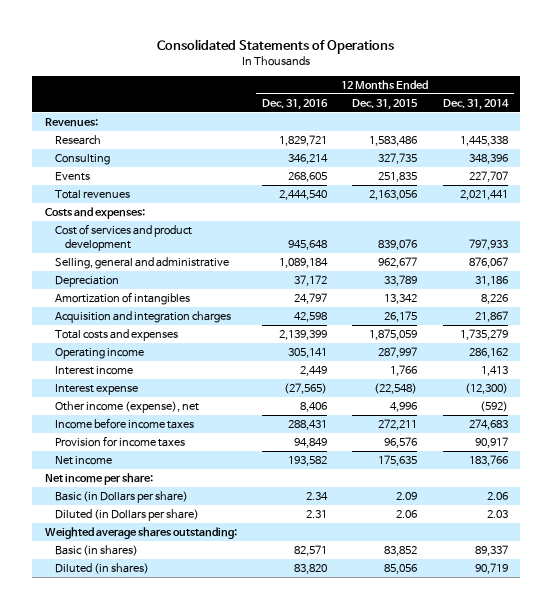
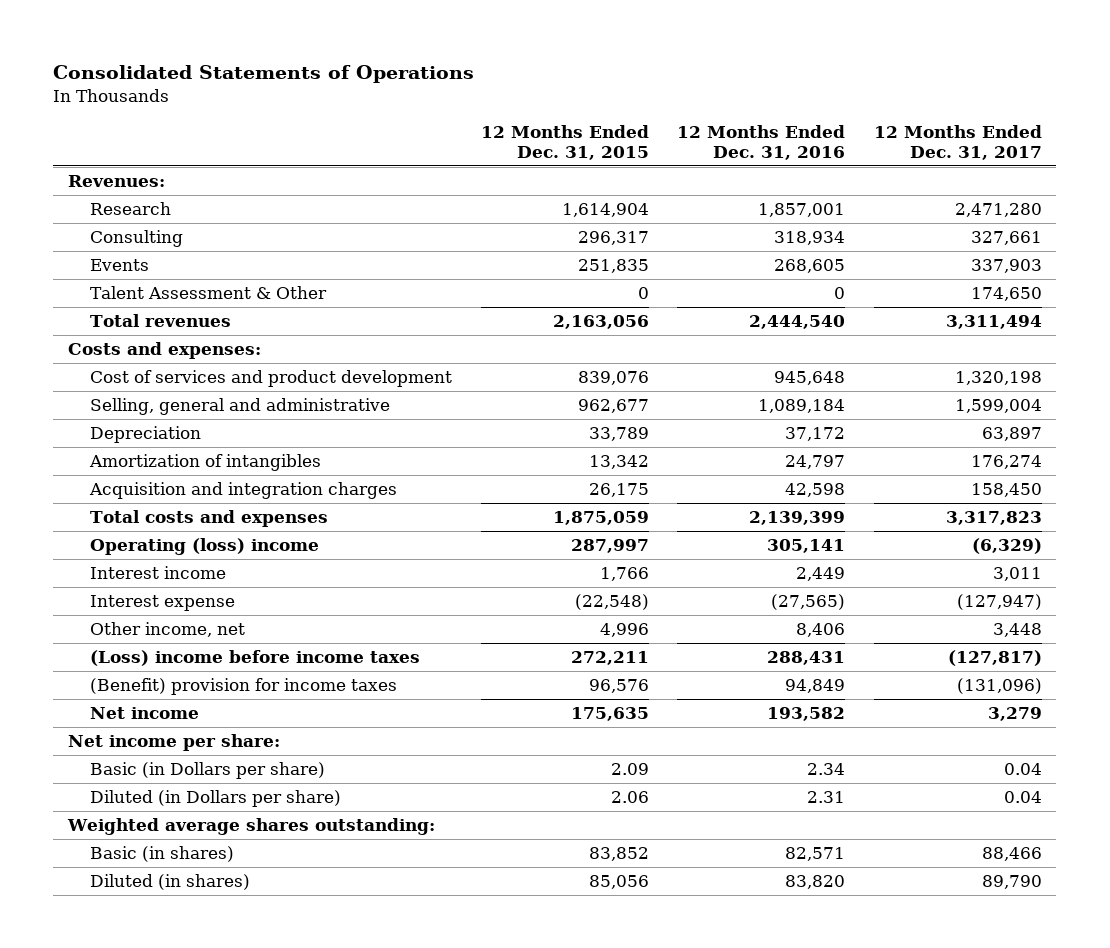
[442,98,509,110] Dec. 31, 2014 -> none
none -> [873,125,1042,160] 12 Months Ended Dec. 31, 2017
[279,134,328,146] 1,829,721 -> [758,203,846,218] 1,857,001
[369,135,418,146] 1,583,486 -> [561,203,649,218] 1,614,904
[288,153,329,164] 346,214 -> [774,231,846,246] 318,934
[378,152,418,164] 327,735 -> [577,231,649,246] 296,317
none -> [90,286,328,300] Talent Assessment & Other
[55,347,145,359] Operating income -> [90,538,320,556] Operating (loss) income
[55,400,200,413] Other income (expense), net -> [90,622,246,638] Other income, net
[55,417,195,429] Income before income taxes -> [90,650,421,667] (Loss) income before income taxes
[55,435,186,447] Provision for income taxes -> [90,678,398,696] (Benefit) provision for income taxes

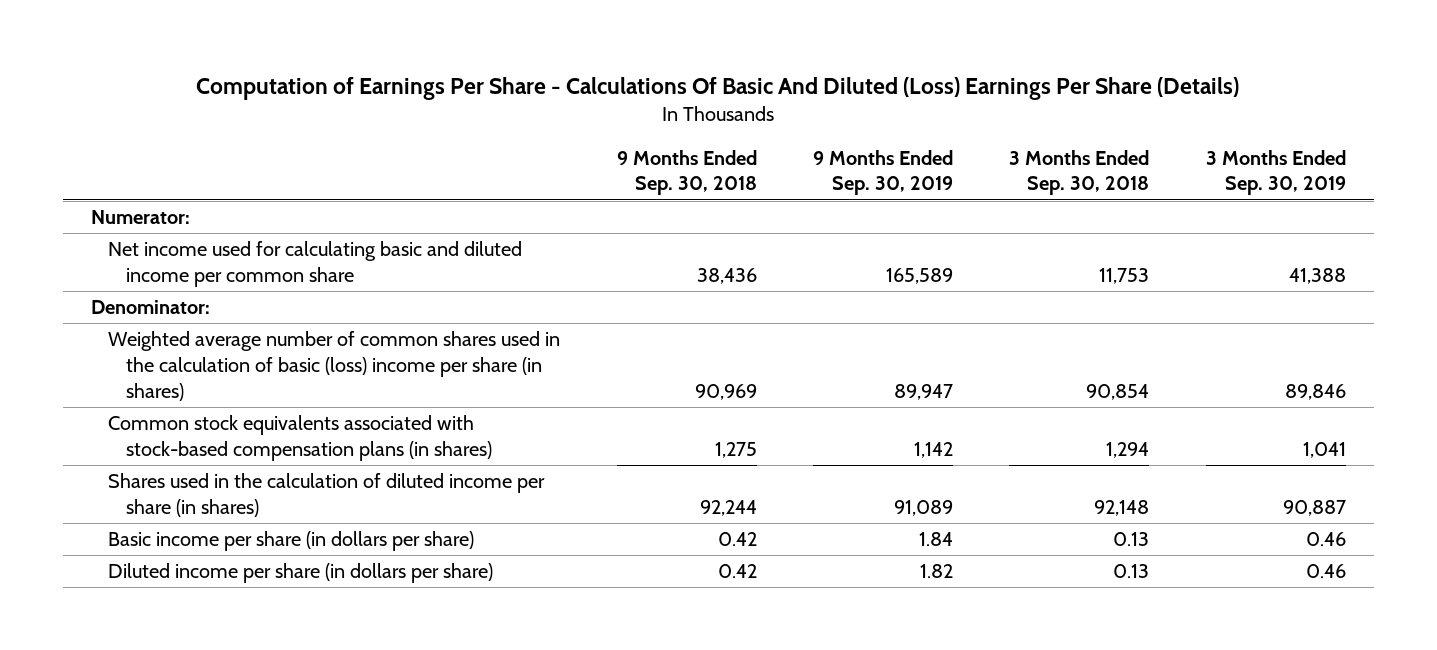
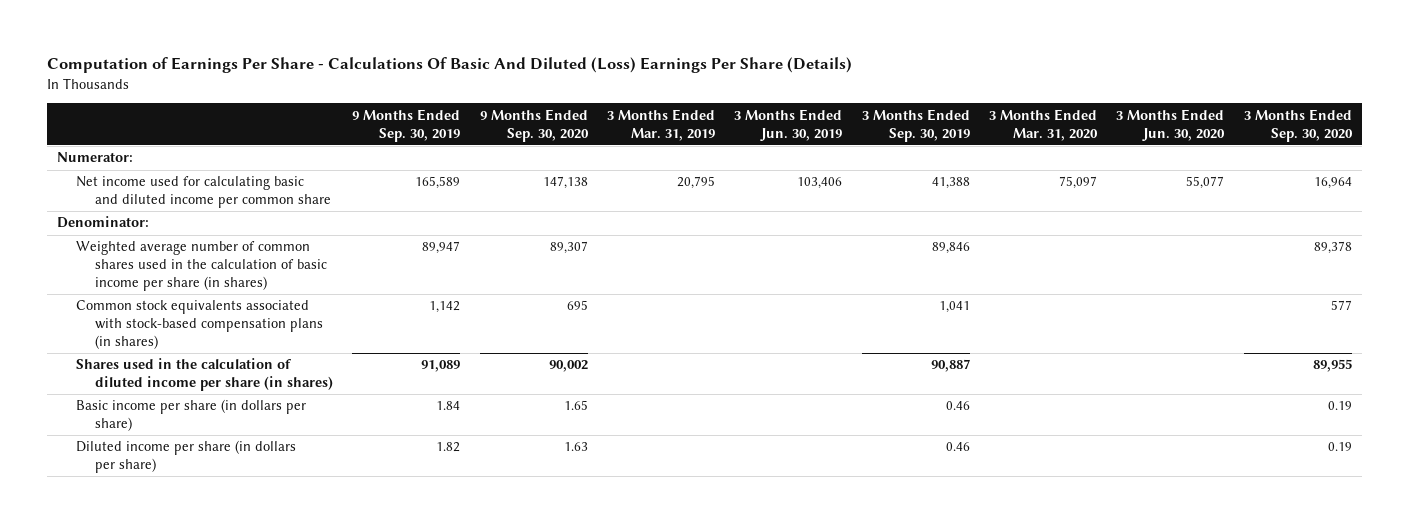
[616,149,757,196] 9 Months Ended Sep. 30, 2018 -> none
[1009,149,1150,196] 3 Months Ended Sep. 30, 2018 -> none
none -> [479,108,589,142] 9 Months Ended Sep. 30, 2020
none -> [606,108,715,141] 3 Months Ended Mar. 31, 2019
none -> [734,108,843,141] 3 Months Ended Jun. 30, 2019
none -> [989,108,1099,141] 3 Months Ended Mar. 31, 2020
none -> [1116,108,1226,141] 3 Months Ended Jun. 30, 2020
none -> [1243,108,1353,142] 3 Months Ended Sep. 30, 2020
[108,331,561,401] Weighted average number of common shares used in the calculation of basic (loss) income per share (in shares) -> [75,241,327,292] Weighted average number of common shares used in the calculation of basic income per share (in shares)

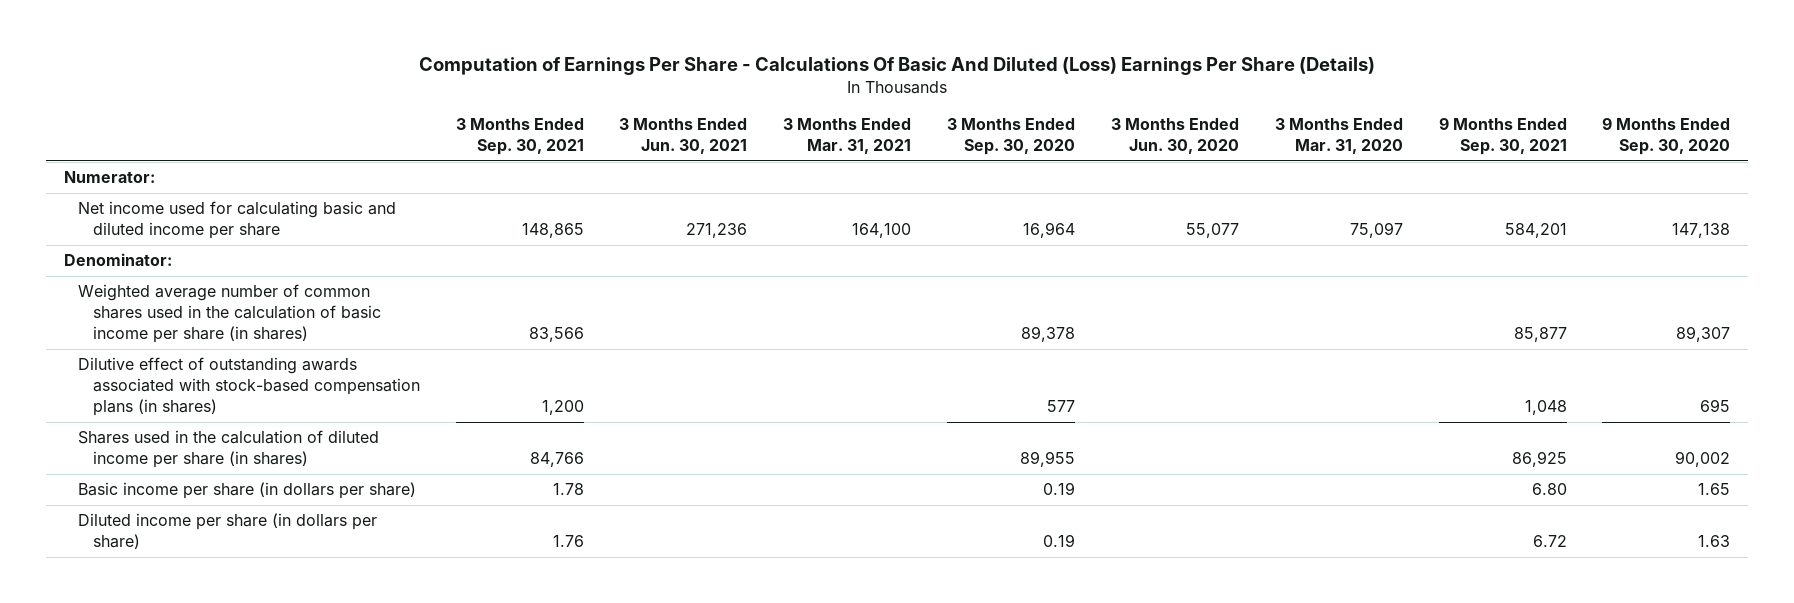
[352,108,461,142] 9 Months Ended Sep. 30, 2019 -> none
[606,108,715,141] 3 Months Ended Mar. 31, 2019 -> none
[734,108,843,141] 3 Months Ended Jun. 30, 2019 -> none
[861,108,970,142] 3 Months Ended Sep. 30, 2019 -> none
none -> [455,118,584,156] 3 Months Ended Sep. 30, 2021
none -> [619,118,748,155] 3 Months Ended Jun. 30, 2021
none -> [783,118,912,155] 3 Months Ended Mar. 31, 2021
none -> [1438,117,1567,156] 9 Months Ended Sep. 30, 2021
[75,176,331,209] Net income used for calculating basic and diluted income per common share -> [78,201,397,240] Net income used for calculating basic and diluted income per share
[75,300,323,350] Common stock equivalents associated with stock-based compensation plans (in shares) -> [78,357,420,417] Dilutive effect of outstanding awards associated with stock-based compensation plans (in shares)

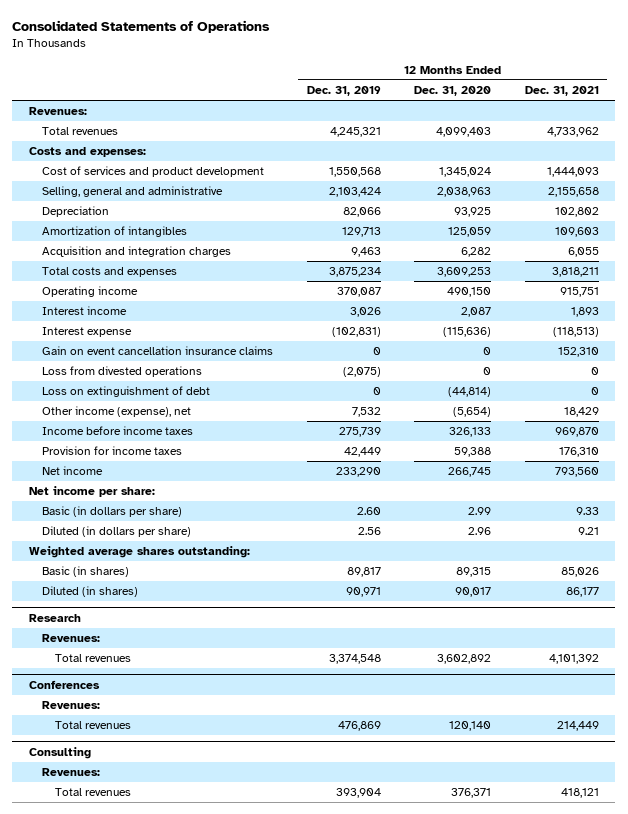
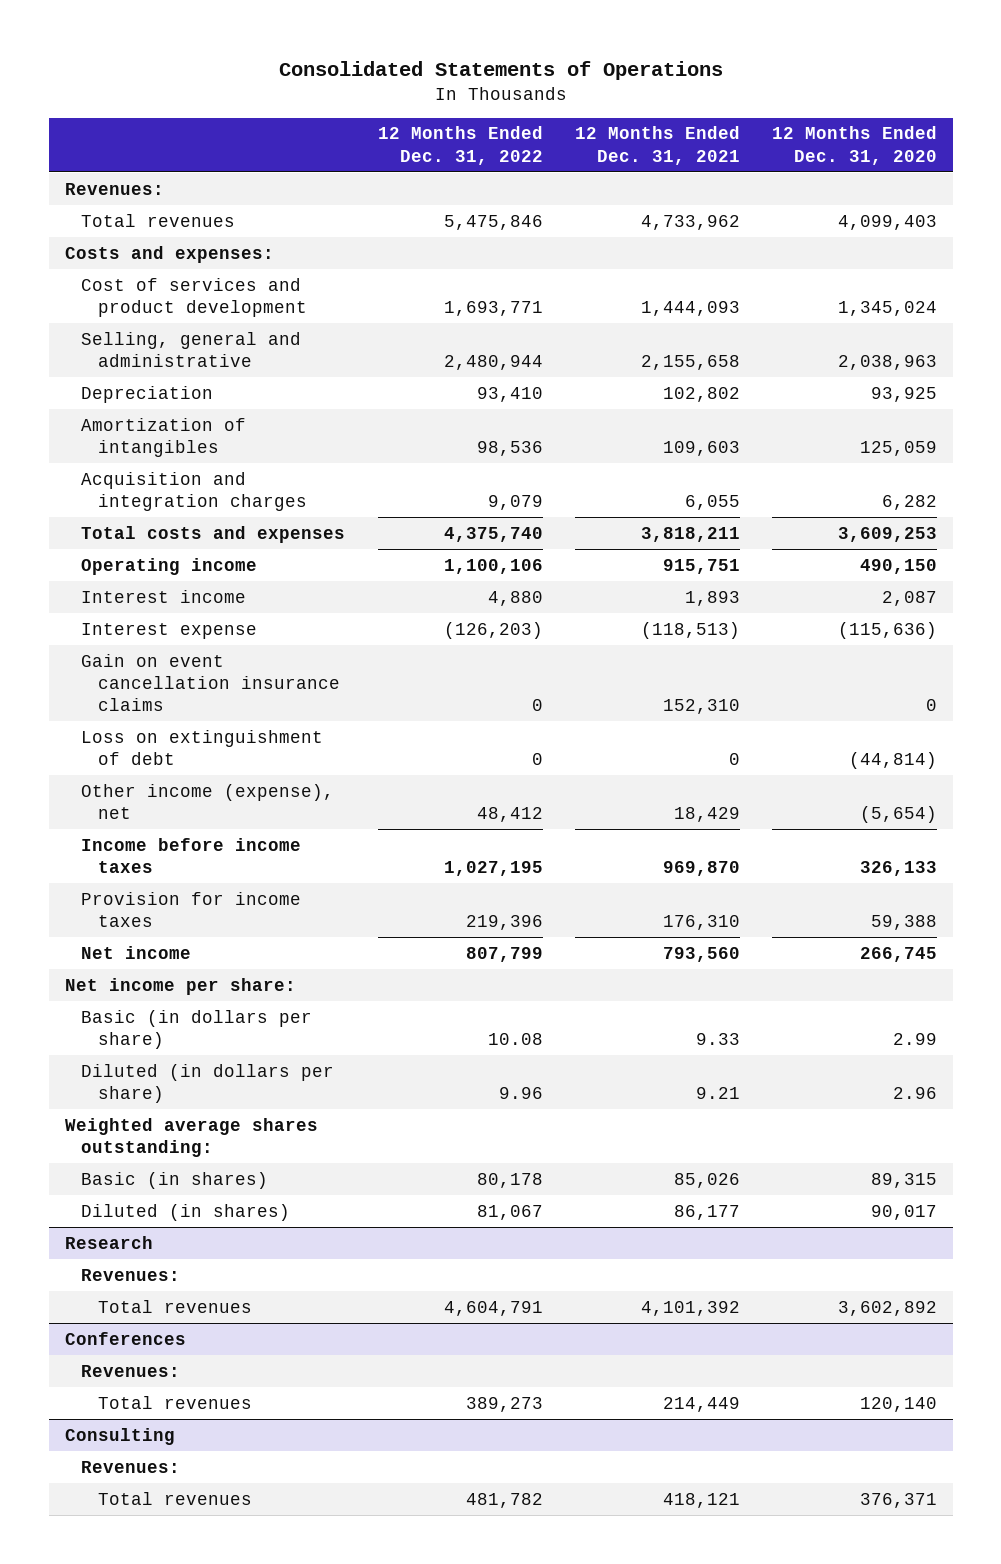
[306,86,381,97] Dec. 31, 2019 -> none
none -> [377,126,543,165] 12 Months Ended Dec. 31, 2022
[42,366,203,378] Loss from divested operations -> none

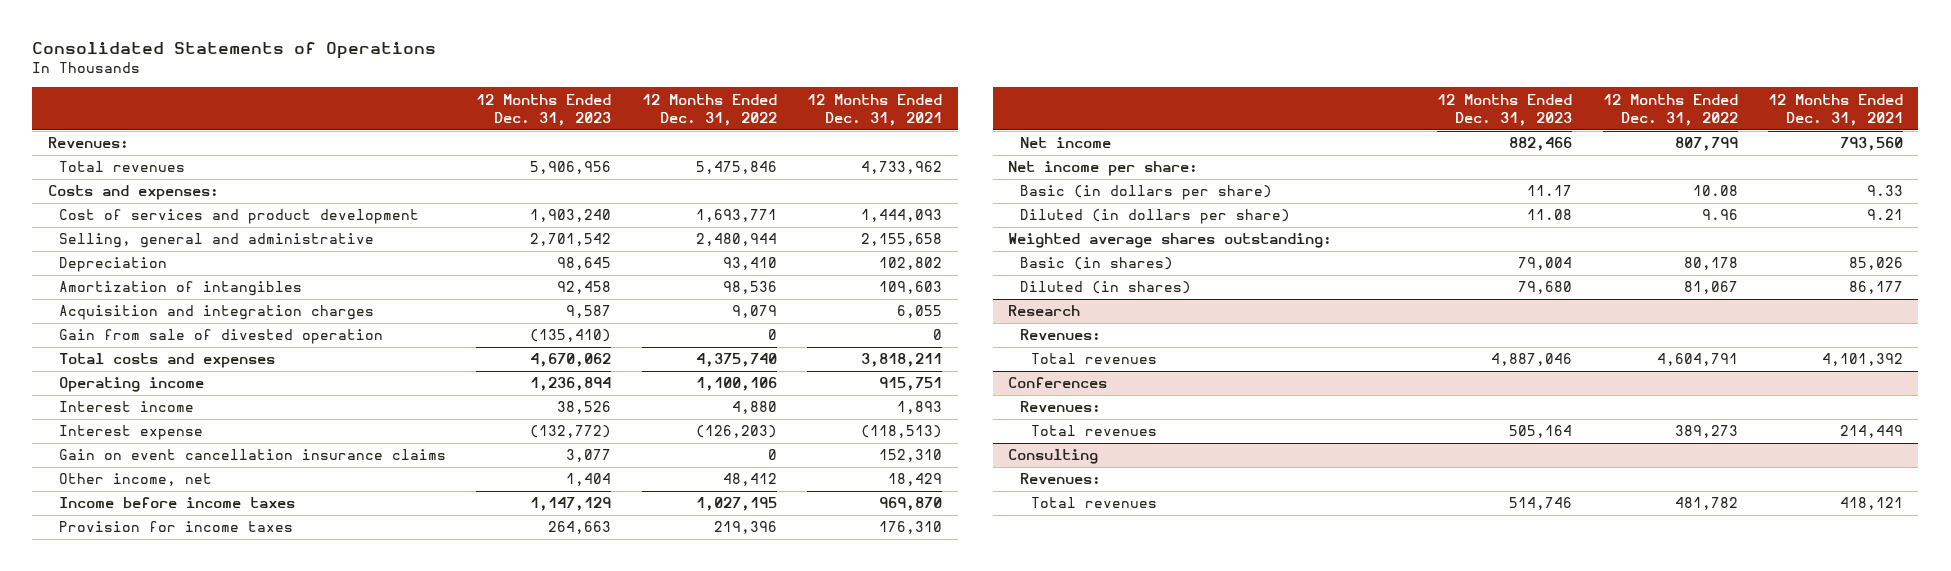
[771,126,937,165] 12 Months Ended Dec. 31, 2020 -> none
none -> [476,93,612,126] 12 Months Ended Dec. 31, 2023
none -> [58,329,383,345] Gain from sale of divested operation
[81,729,324,766] Loss on extinguishment of debt -> none
[81,783,335,820] Other income (expense), net -> [58,473,212,487] Other income, net

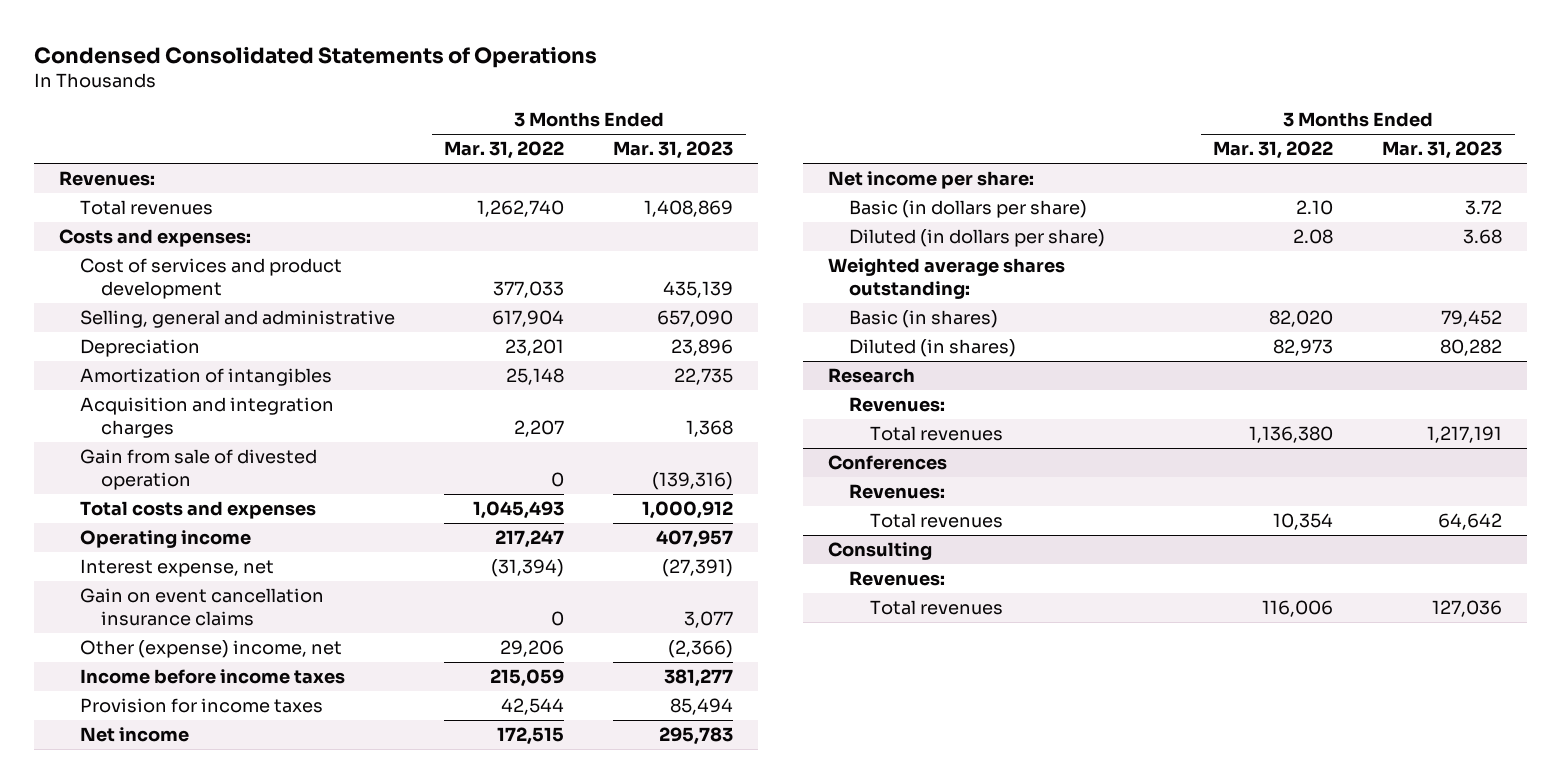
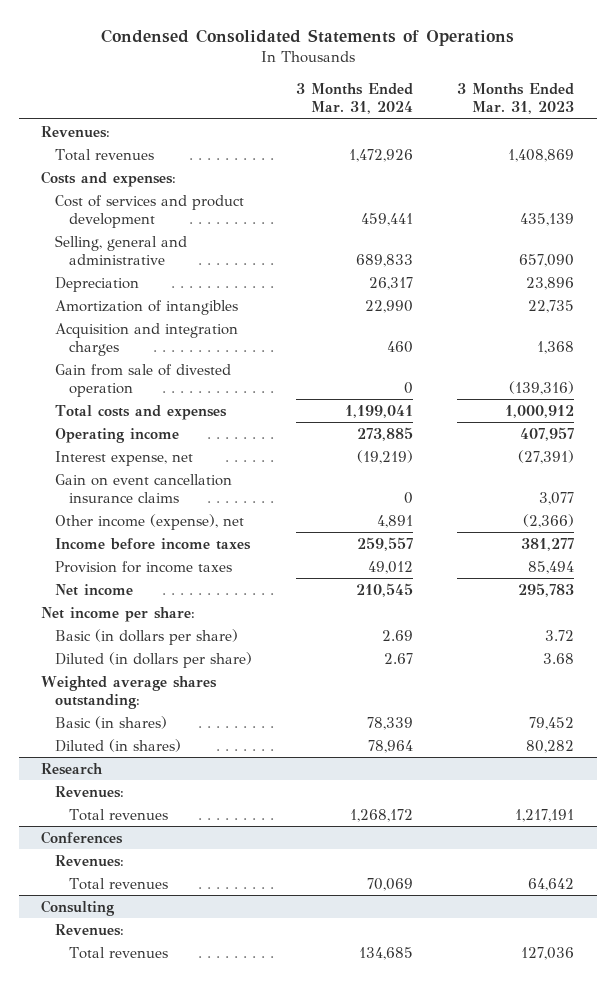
[444,141,565,160] Mar. 31, 2022 -> none
none -> [296,83,414,115] 3 Months Ended Mar. 31, 2024
[79,640,342,659] Other (expense) income, net -> [54,513,244,530] Other income (expense), net

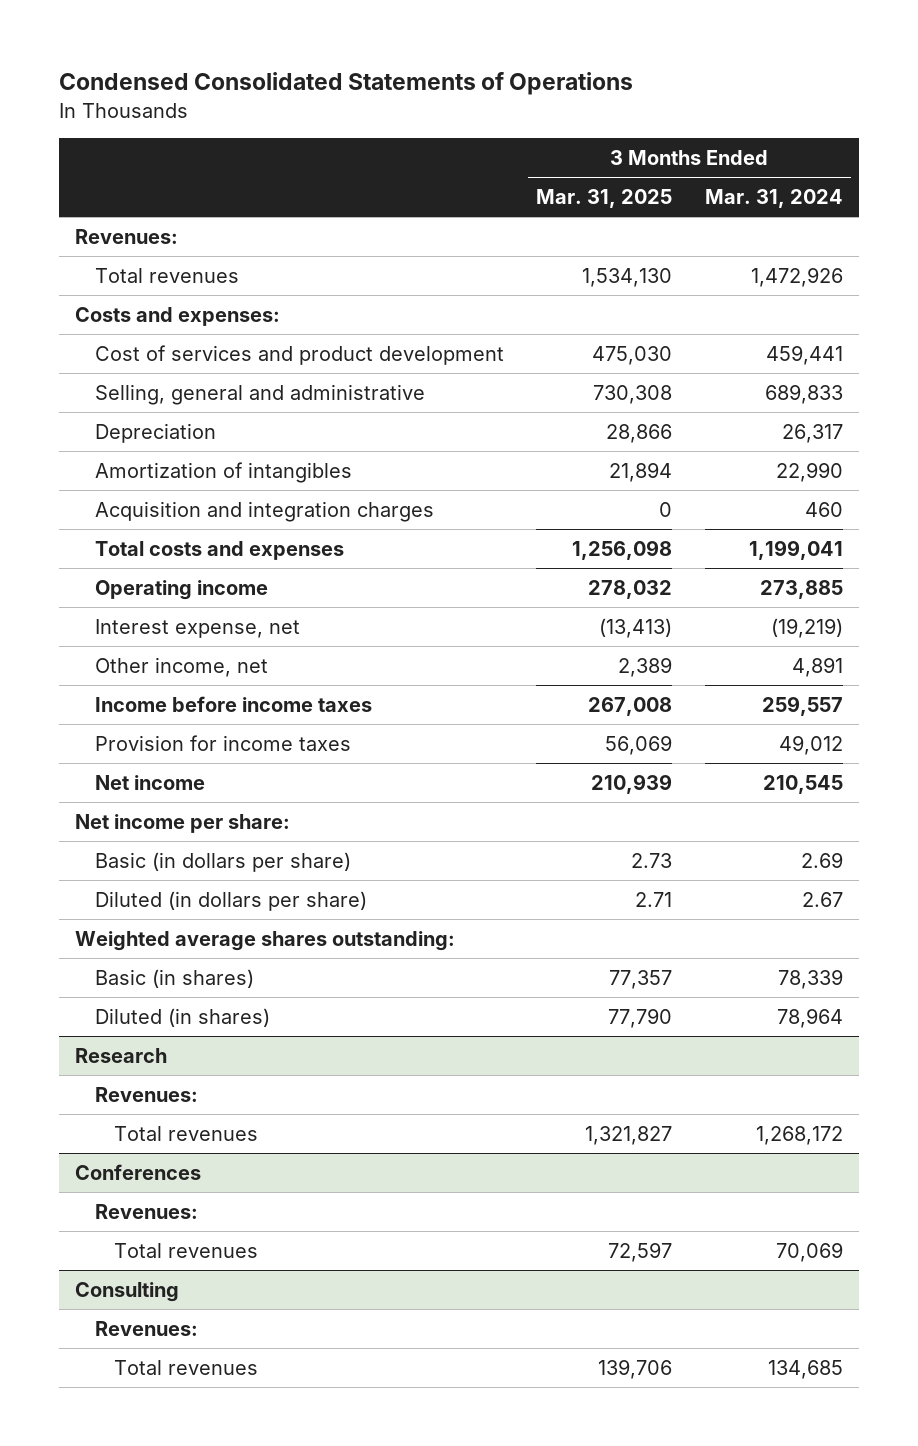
[457,83,575,115] 3 Months Ended Mar. 31, 2023 -> none
none -> [536,189,673,209] Mar. 31, 2025
[54,363,231,397] Gain from sale of divested operation -> none
[54,473,232,503] Gain on event cancellation insurance claims -> none
[54,513,244,530] Other income (expense), net -> [94,657,268,678] Other income, net

